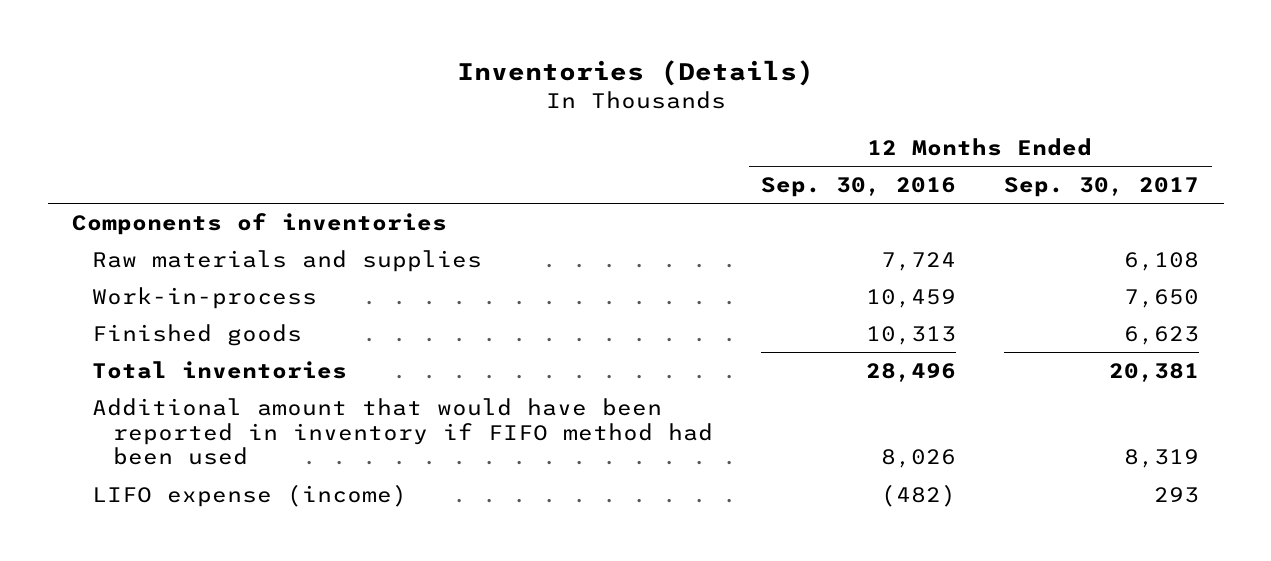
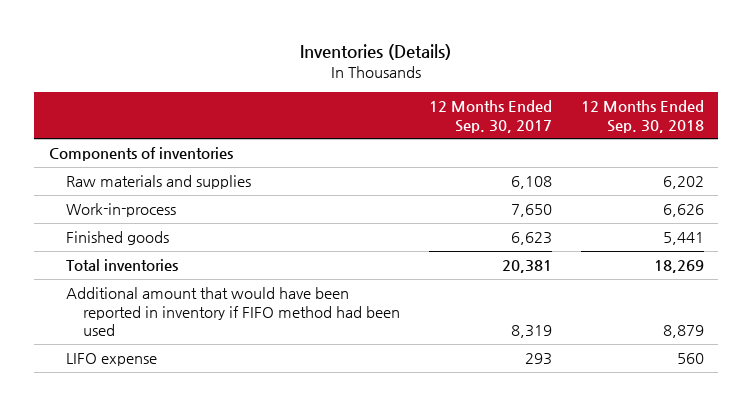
[761,176,957,197] Sep. 30, 2016 -> none
none -> [580,99,704,133] 12 Months Ended Sep. 30, 2018
[92,483,408,507] LIFO expense (income) -> [65,353,157,367] LIFO expense

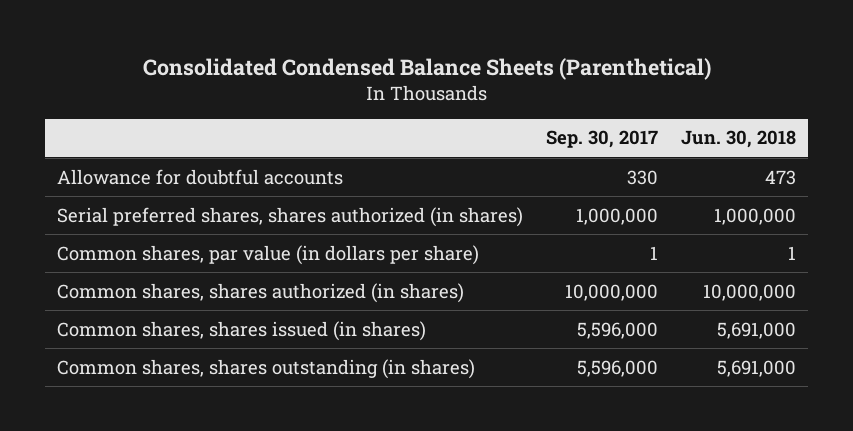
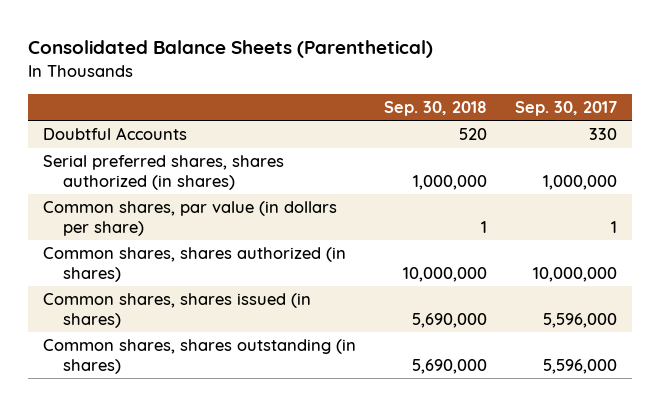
[142,57,711,80] Consolidated Condensed Balance Sheets (Parenthetical) -> [28,40,434,59] Consolidated Balance Sheets (Parenthetical)
[681,130,797,149] Jun. 30, 2018 -> none
none -> [383,100,487,116] Sep. 30, 2018
[57,168,344,185] Allowance for doubtful accounts -> [42,127,187,141] Doubtful Accounts

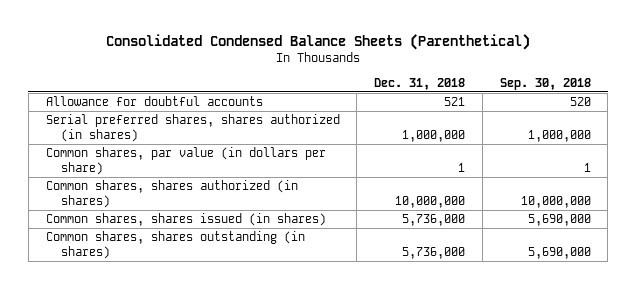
[28,40,434,59] Consolidated Balance Sheets (Parenthetical) -> [106,34,531,51] Consolidated Condensed Balance Sheets (Parenthetical)
[515,100,618,116] Sep. 30, 2017 -> none
none -> [374,77,466,90] Dec. 31, 2018
[42,127,187,141] Doubtful Accounts -> [45,96,263,107] Allowance for doubtful accounts

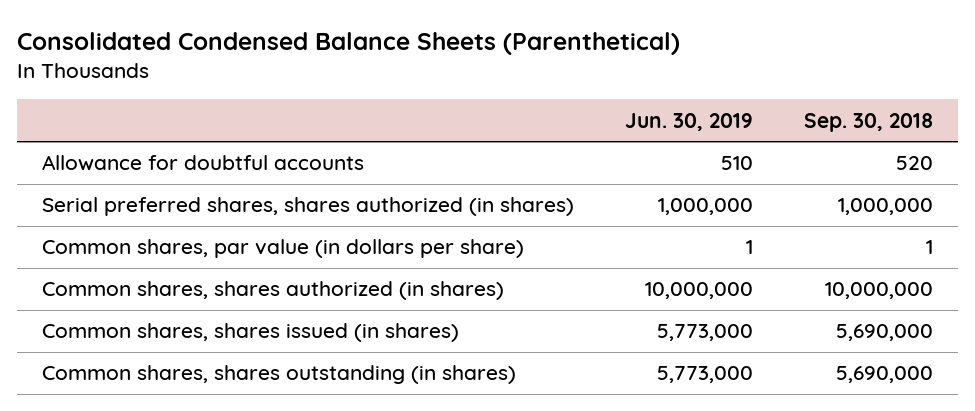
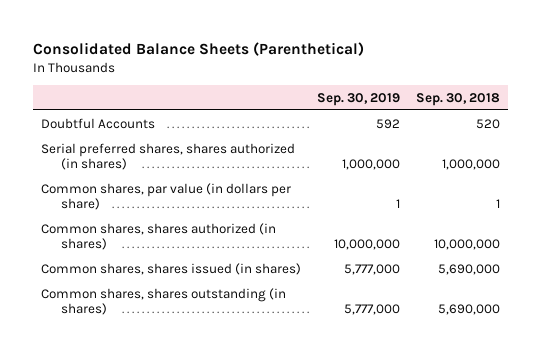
[17,31,681,55] Consolidated Condensed Balance Sheets (Parenthetical) -> [32,41,364,56] Consolidated Balance Sheets (Parenthetical)
[625,112,754,131] Jun. 30, 2019 -> none
none -> [316,92,400,106] Sep. 30, 2019
[42,155,365,172] Allowance for doubtful accounts -> [40,117,155,129] Doubtful Accounts

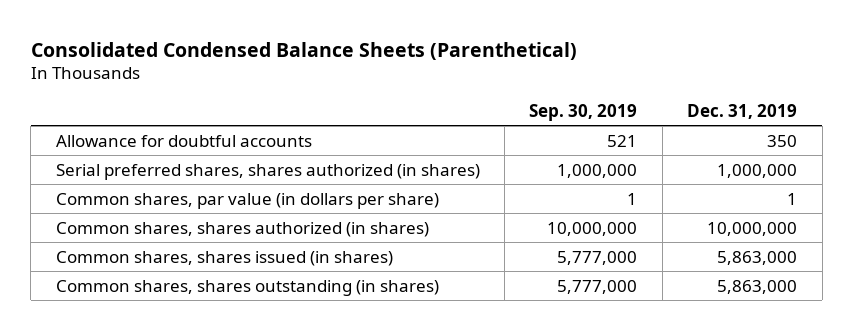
[32,41,364,56] Consolidated Balance Sheets (Parenthetical) -> [30,41,577,60] Consolidated Condensed Balance Sheets (Parenthetical)
[416,92,501,106] Sep. 30, 2018 -> none
none -> [687,103,798,119] Dec. 31, 2019
[40,117,155,129] Doubtful Accounts -> [55,134,312,147] Allowance for doubtful accounts
[375,118,400,129] 592 -> [607,134,638,147] 521

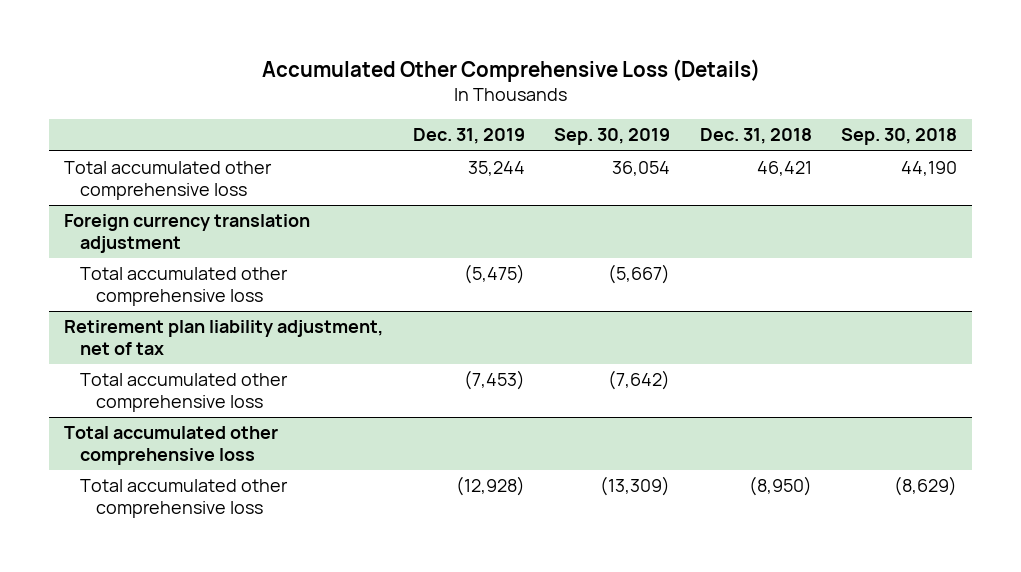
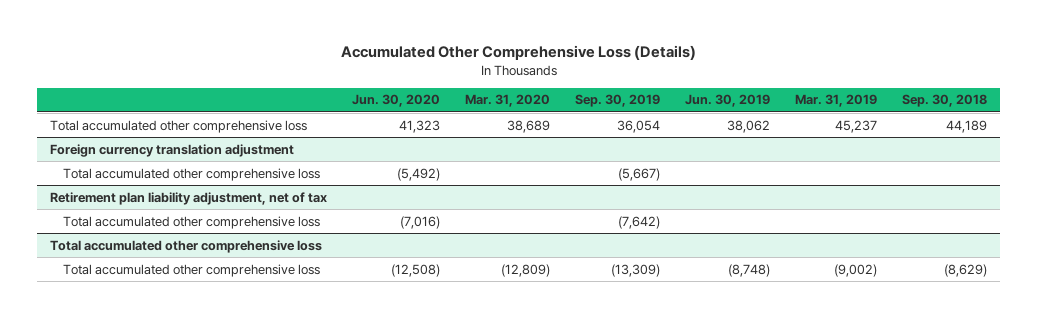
[412,128,525,145] Dec. 31, 2019 -> none
[699,128,812,145] Dec. 31, 2018 -> none
none -> [352,94,441,108] Jun. 30, 2020
none -> [465,94,551,108] Mar. 31, 2020
none -> [685,94,771,108] Jun. 30, 2019
none -> [795,94,878,108] Mar. 31, 2019
[901,161,958,177] 44,190 -> [946,119,988,133] 44,189

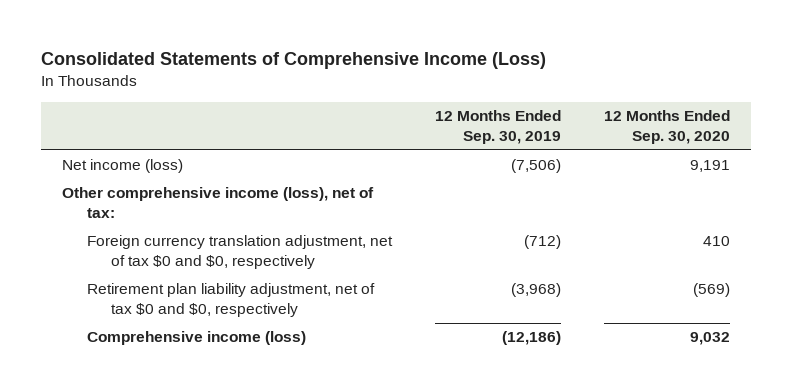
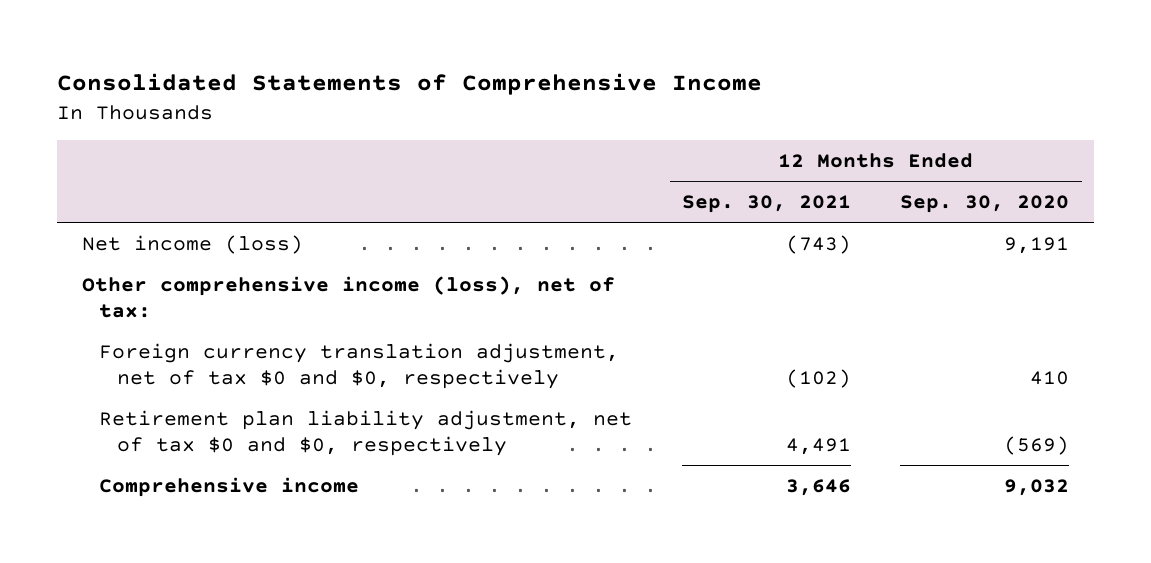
[40,52,546,70] Consolidated Statements of Comprehensive Income (Loss) -> [57,73,763,96] Consolidated Statements of Comprehensive Income
[434,110,561,145] 12 Months Ended Sep. 30, 2019 -> none
none -> [681,195,851,214] Sep. 30, 2021
[86,331,306,346] Comprehensive income (loss) -> [99,476,360,497] Comprehensive income

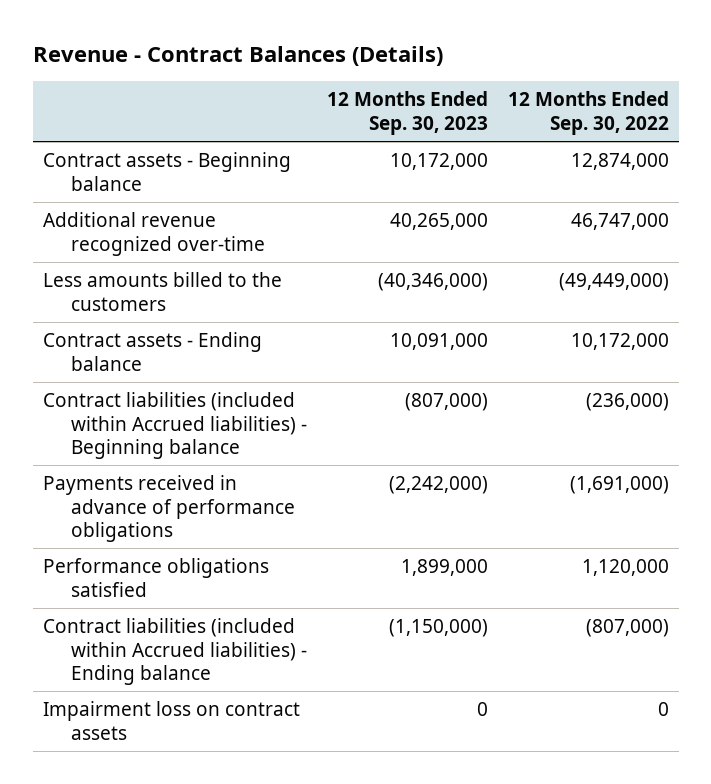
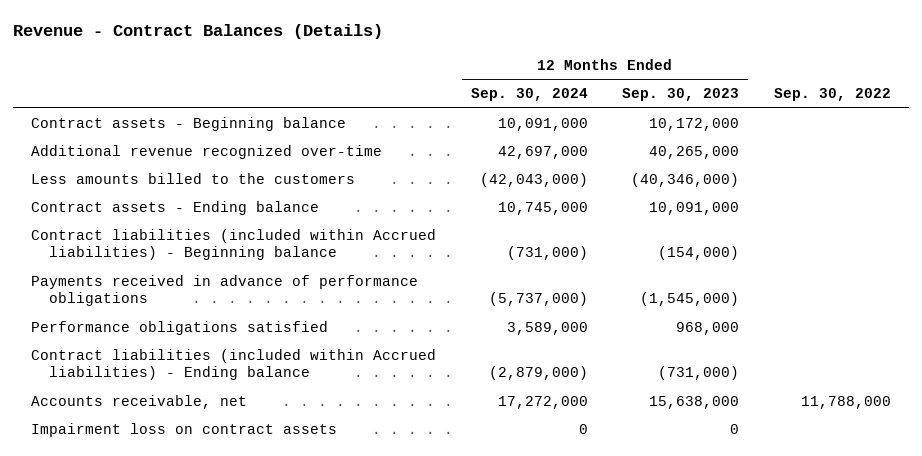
[507,91,669,135] 12 Months Ended Sep. 30, 2022 -> none
none -> [470,88,588,102] Sep. 30, 2024
none -> [774,88,892,102] Sep. 30, 2022
[404,393,488,412] (807,000) -> [658,246,740,261] (154,000)
[388,476,488,495] (2,242,000) -> [640,292,740,307] (1,545,000)
[400,559,488,577] 1,899,000 -> [676,322,740,336] 968,000
[388,619,488,638] (1,150,000) -> [658,366,740,381] (731,000)
none -> [30,395,247,410] Accounts receivable, net

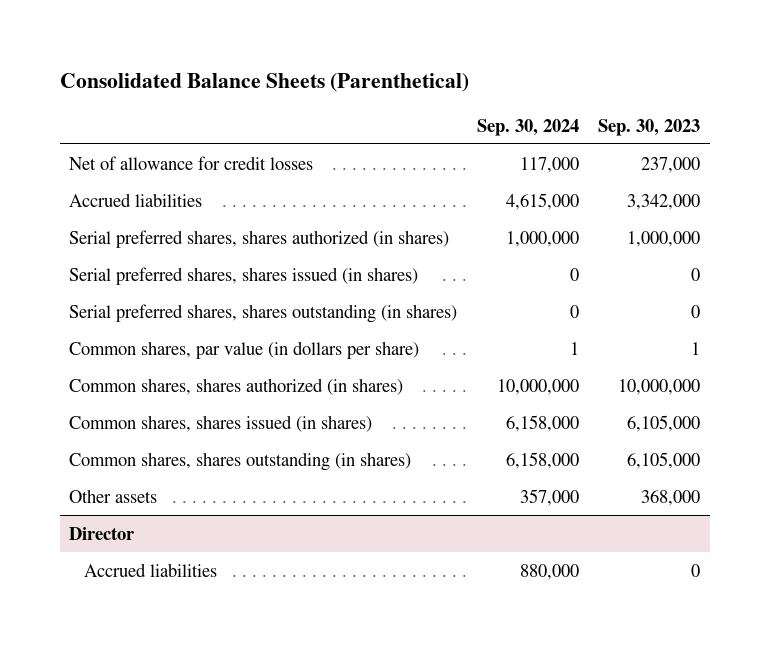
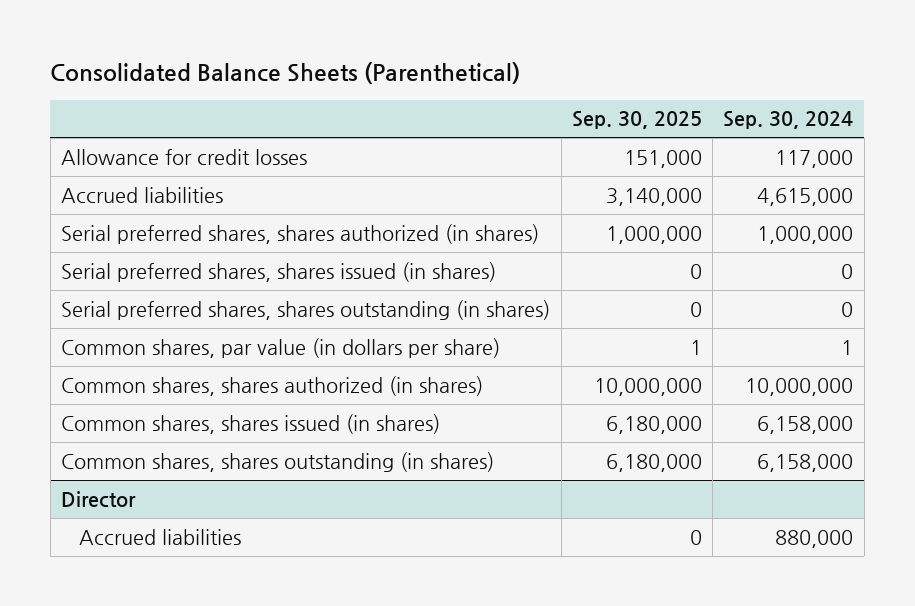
[598,118,701,136] Sep. 30, 2023 -> none
none -> [571,111,702,130] Sep. 30, 2025
[69,155,314,170] Net of allowance for credit losses -> [61,148,308,165] Allowance for credit losses
[69,488,158,503] Other assets -> none

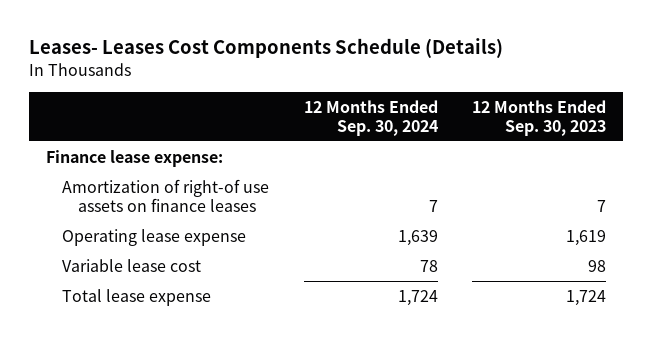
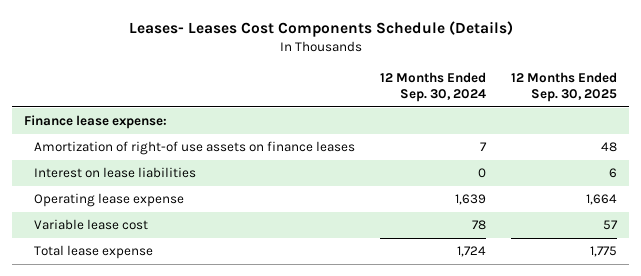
[472,99,607,136] 12 Months Ended Sep. 30, 2023 -> none
none -> [510,71,617,103] 12 Months Ended Sep. 30, 2025
none -> [33,167,196,179] Interest on lease liabilities

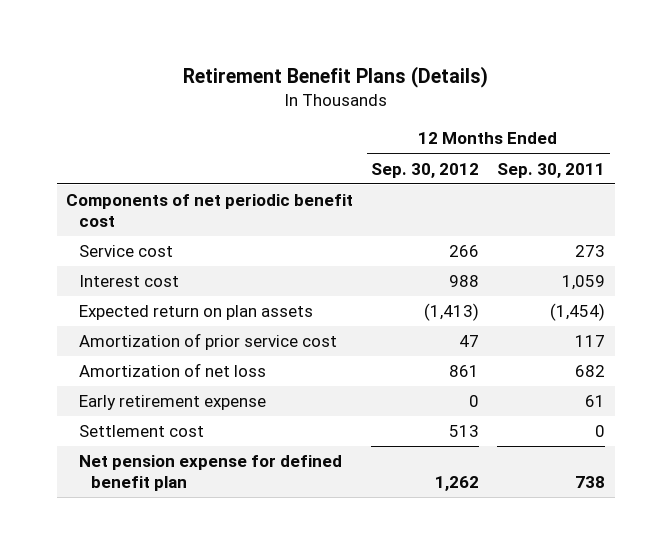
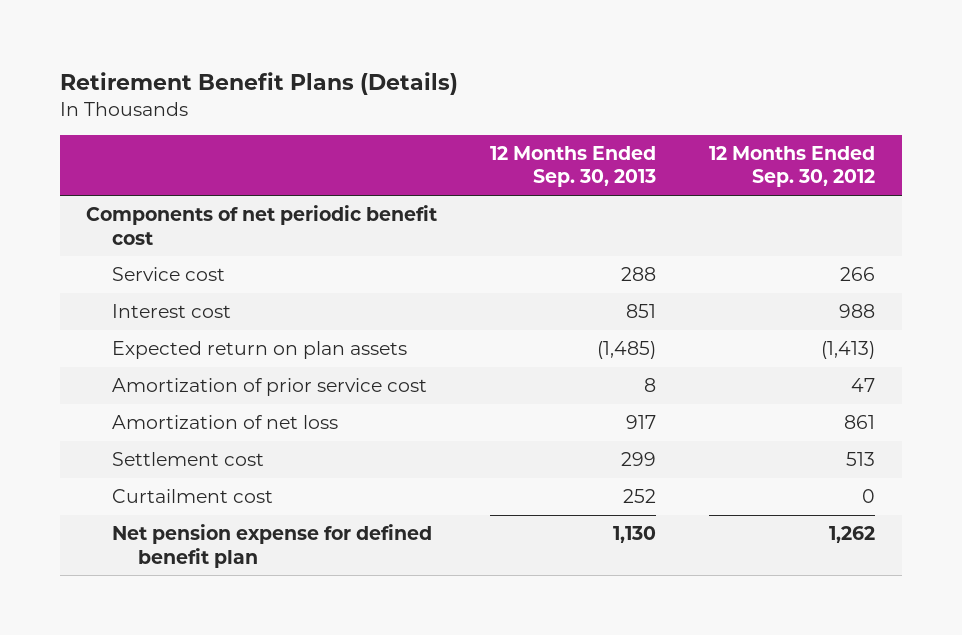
[497,162,606,178] Sep. 30, 2011 -> none
none -> [490,146,657,188] 12 Months Ended Sep. 30, 2013
[78,395,266,411] Early retirement expense -> none
none -> [111,489,273,504] Curtailment cost

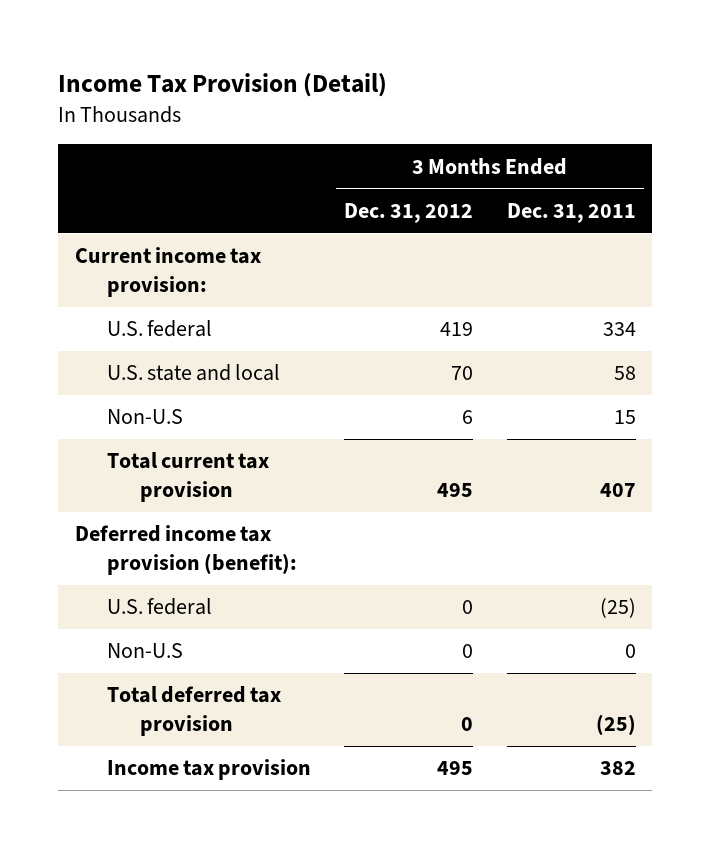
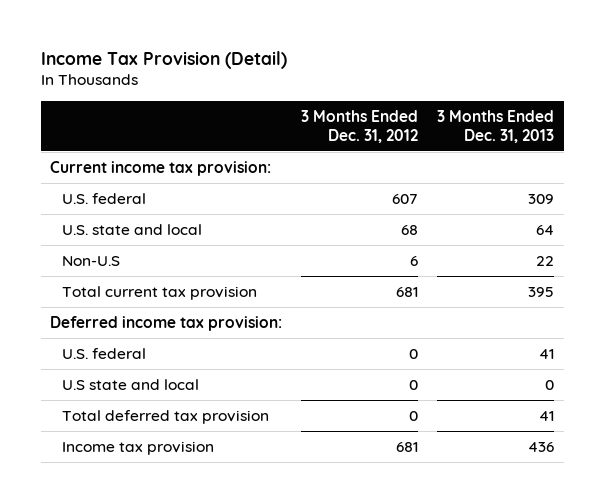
[506,202,636,223] Dec. 31, 2011 -> none
none -> [437,109,555,143] 3 Months Ended Dec. 31, 2013
[440,322,474,337] 419 -> [392,194,419,205] 607
[451,366,474,381] 70 -> [401,225,419,236] 68
[437,482,474,497] 495 -> [396,287,419,298] 681
[74,525,298,575] Deferred income tax provision (benefit): -> [50,316,283,332] Deferred income tax provision:
[107,643,184,659] Non-U.S -> [62,379,200,391] U.S state and local
[437,761,474,776] 495 -> [396,442,419,453] 681

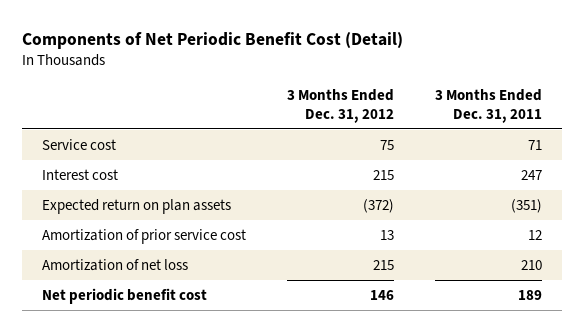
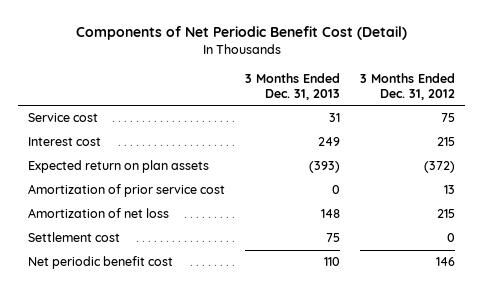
[434,89,542,124] 3 Months Ended Dec. 31, 2011 -> none
none -> [245,72,341,100] 3 Months Ended Dec. 31, 2013
none -> [28,232,121,243] Settlement cost

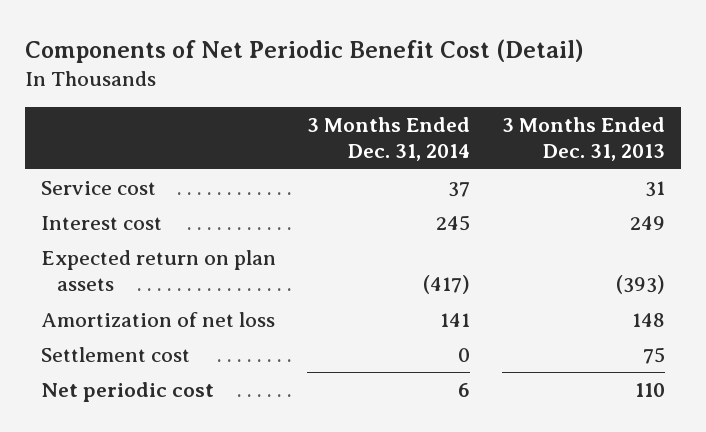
[360,72,456,100] 3 Months Ended Dec. 31, 2012 -> none
none -> [307,116,471,162] 3 Months Ended Dec. 31, 2014
[28,184,226,198] Amortization of prior service cost -> none
[28,256,174,270] Net periodic benefit cost -> [40,381,214,402] Net periodic cost

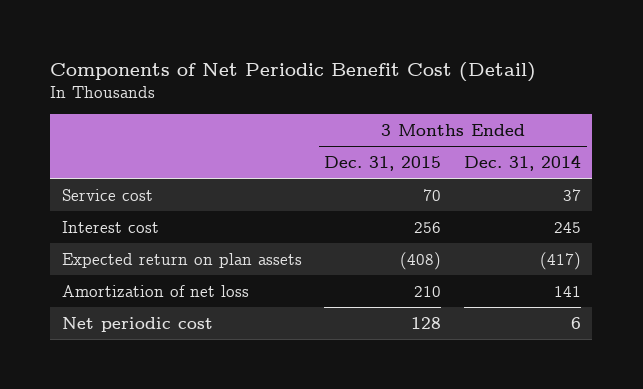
[501,116,665,162] 3 Months Ended Dec. 31, 2013 -> none
none -> [324,155,442,171] Dec. 31, 2015
[40,346,190,362] Settlement cost -> none

